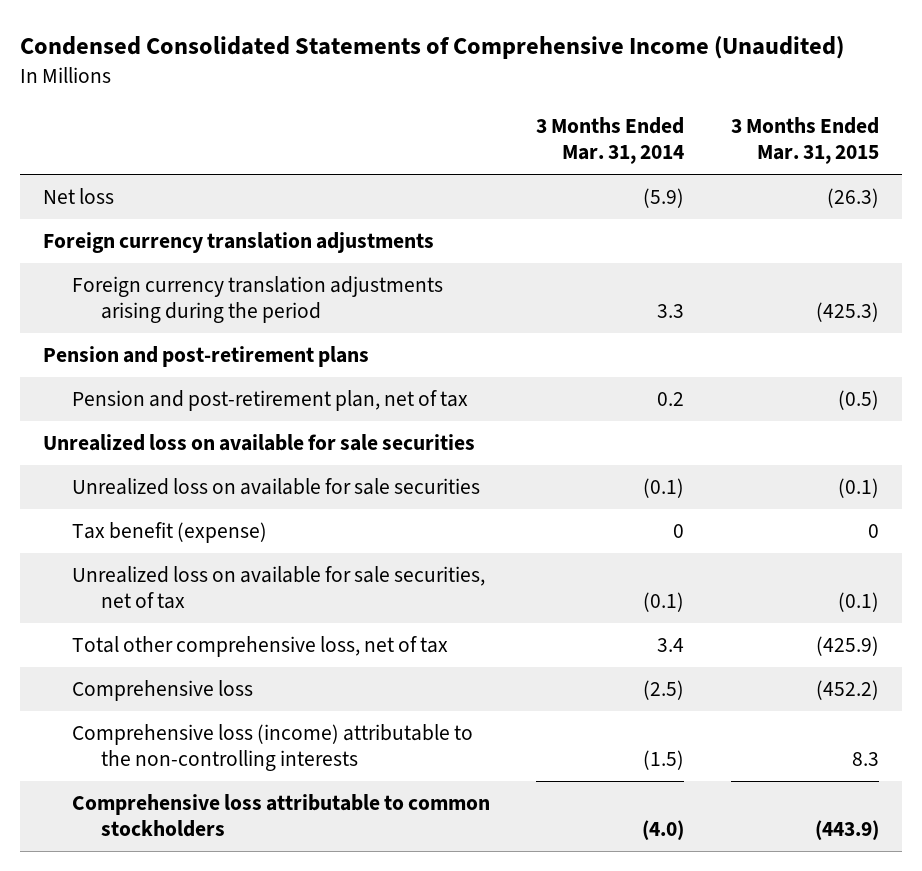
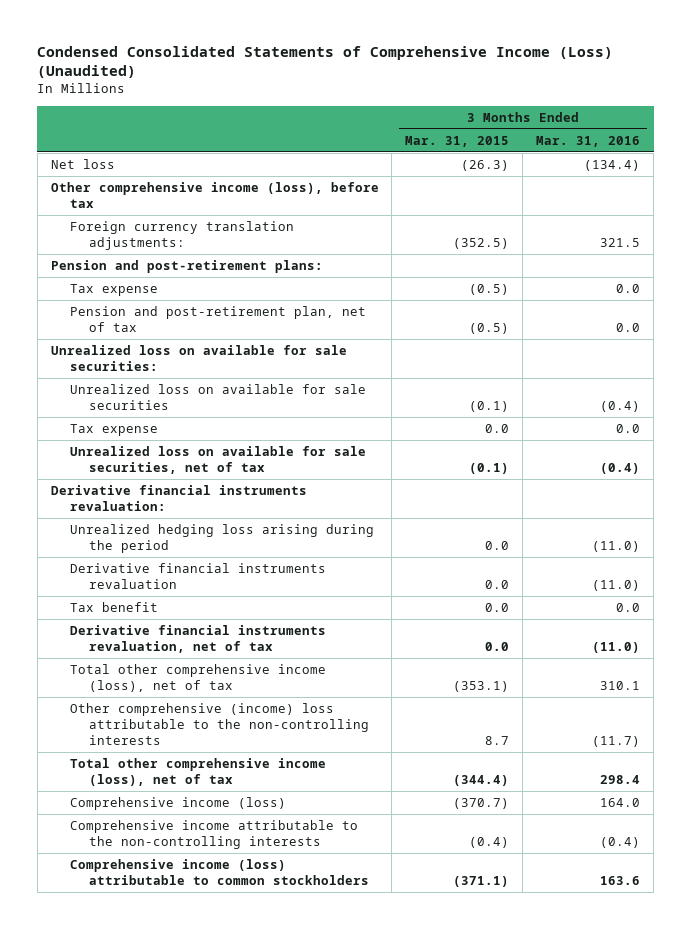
[20,35,845,59] Condensed Consolidated Statements of Comprehensive Income (Unaudited) -> [37,45,614,79] Condensed Consolidated Statements of Comprehensive Income (Loss) (Unaudited)
[536,116,685,165] 3 Months Ended Mar. 31, 2014 -> none
none -> [536,135,641,147] Mar. 31, 2016
[43,231,435,253] Foreign currency translation adjustments -> none
none -> [50,182,379,209] Other comprehensive income (loss), before tax
[72,275,444,324] Foreign currency translation adjustments arising during the period -> [69,221,294,251] Foreign currency translation adjustments:
[815,302,879,323] (425.3) -> [453,238,510,250] (352.5)
[43,345,370,367] Pension and post-retirement plans -> [50,260,323,274] Pension and post-retirement plans:
none -> [69,284,158,297] Tax expense
[43,433,476,451] Unrealized loss on available for sale securities -> [50,345,347,372] Unrealized loss on available for sale securities:
[72,521,268,543] Tax benefit (expense) -> [69,424,158,437] Tax expense
[867,523,879,538] 0 -> [485,424,510,434] 0.0
none -> [50,485,307,512] Derivative financial instruments revaluation:
none -> [69,524,374,554] Unrealized hedging loss arising during the period
none -> [69,563,326,590] Derivative financial instruments revaluation
none -> [69,602,158,613] Tax benefit
none -> [69,625,326,654] Derivative financial instruments revaluation, net of tax
none -> [69,664,326,693] Total other comprehensive income (loss), net of tax
none -> [69,703,369,746] Other comprehensive (income) loss attributable to the non-controlling interests
[72,635,449,657] Total other comprehensive loss, net of tax -> [69,758,326,787] Total other comprehensive income (loss), net of tax
[815,635,879,656] (425.9) -> [453,775,510,787] (344.4)
[72,679,254,701] Comprehensive loss -> [69,797,286,811] Comprehensive income (loss)
[815,679,879,700] (452.2) -> [453,798,510,810] (370.7)
[72,723,474,772] Comprehensive loss (income) attributable to the non-controlling interests -> [69,820,358,850] Comprehensive income attributable to the non-controlling interests
[851,752,879,767] 8.3 -> [469,837,510,849] (0.4)
[72,793,491,838] Comprehensive loss attributable to common stockholders -> [69,859,369,886] Comprehensive income (loss) attributable to common stockholders
[814,820,879,841] (443.9) -> [453,876,510,888] (371.1)

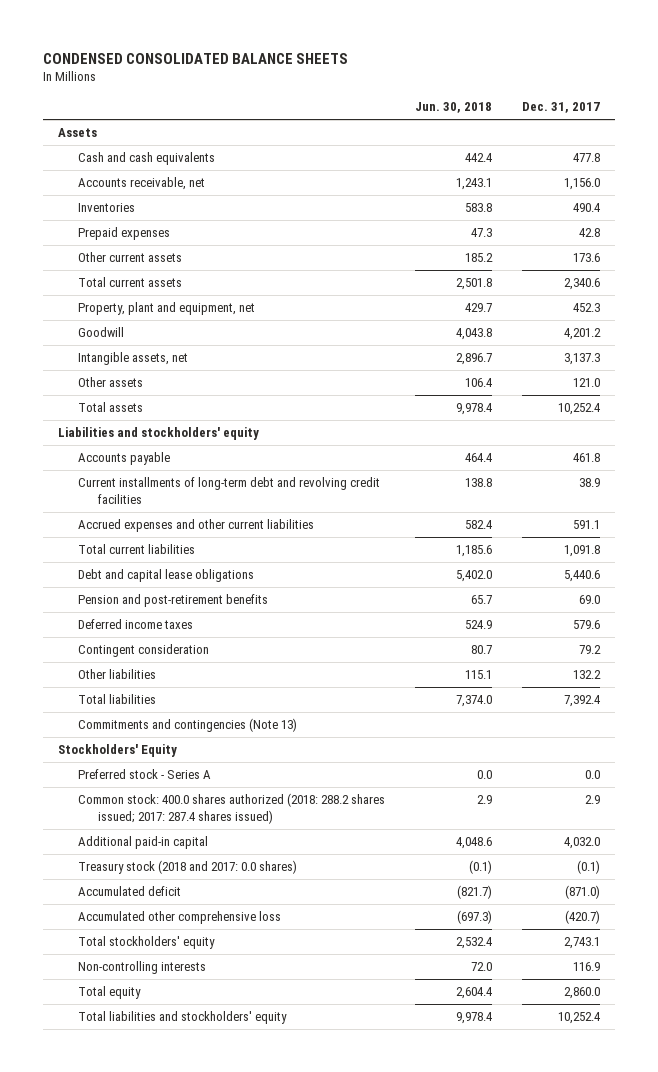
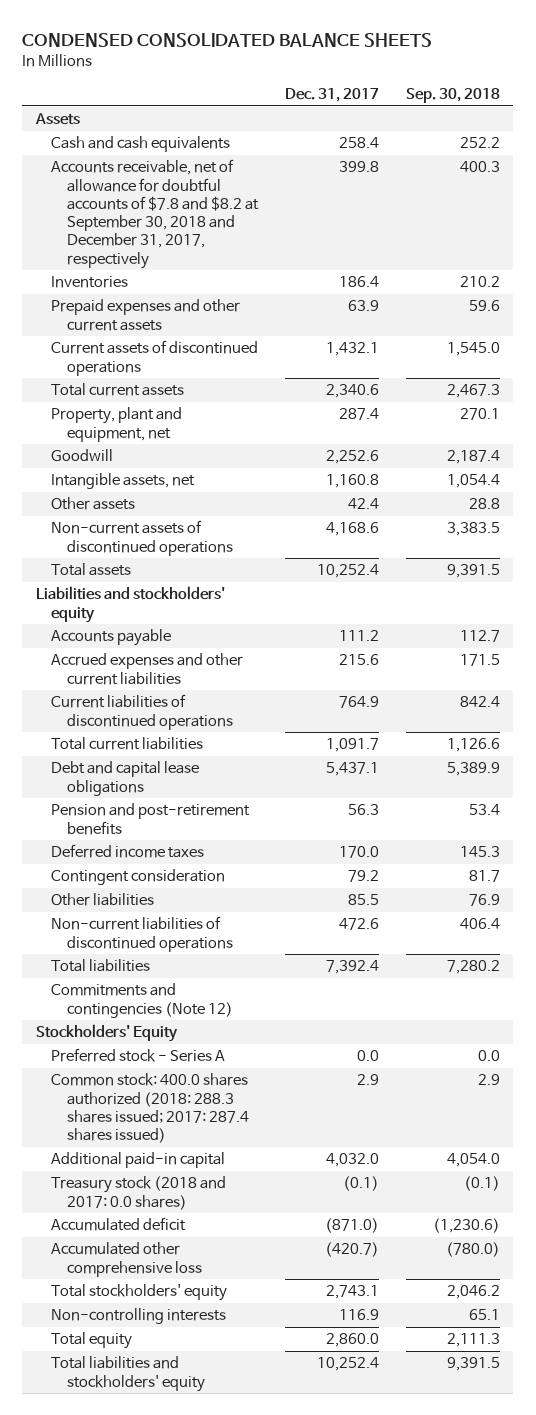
[414,102,492,114] Jun. 30, 2018 -> none
none -> [405,87,500,103] Sep. 30, 2018
[78,177,206,191] Accounts receivable, net -> none
[78,252,183,263] Other current assets -> none
[572,153,600,163] 477.8 -> [339,137,380,149] 258.4
none -> [51,159,260,269] Accounts receivable, net of allowance for doubtful accounts of $7.8 and $8.2 at September 30, 2018 and December 31, 2017, respectively
[572,203,601,213] 490.4 -> [339,276,380,288] 186.4
[78,227,171,241] Prepaid expenses -> [51,299,241,331] Prepaid expenses and other current assets
[578,228,600,238] 42.8 -> [348,300,380,312] 63.9
none -> [51,340,259,376] Current assets of discontinued operations
[572,303,600,313] 452.3 -> [339,408,380,421] 287.4
[563,328,601,341] 4,201.2 -> [326,450,380,465] 2,252.6
[563,353,600,366] 3,137.3 -> [326,474,380,489] 1,160.8
[572,378,600,388] 121.0 -> [348,498,380,510] 42.4
none -> [51,520,234,556] Non-current assets of discontinued operations
[78,477,381,504] Current installments of long-term debt and revolving credit facilities -> none
[572,453,600,463] 461.8 -> [339,630,380,642] 111.2
[572,520,600,530] 591.1 -> [339,654,380,666] 215.6
none -> [51,694,234,730] Current liabilities of discontinued operations
[563,545,600,558] 1,091.8 -> [326,738,380,753] 1,091.7
[563,570,600,583] 5,440.6 -> [326,762,380,777] 5,437.1
[578,595,600,605] 69.0 -> [348,804,380,816] 56.3
[572,620,600,630] 579.6 -> [339,846,380,859] 170.0
[572,670,601,680] 132.2 -> [348,894,380,906] 85.5
none -> [51,916,234,952] Non-current liabilities of discontinued operations
[78,718,298,733] Commitments and contingencies (Note 13) -> [51,983,234,1018] Commitments and contingencies (Note 12)
[78,793,386,824] Common stock: 400.0 shares authorized (2018: 288.2 shares issued; 2017: 287.4 shares issued) -> [51,1073,250,1144] Common stock: 400.0 shares authorized (2018: 288.3 shares issued; 2017: 287.4 shares issued)

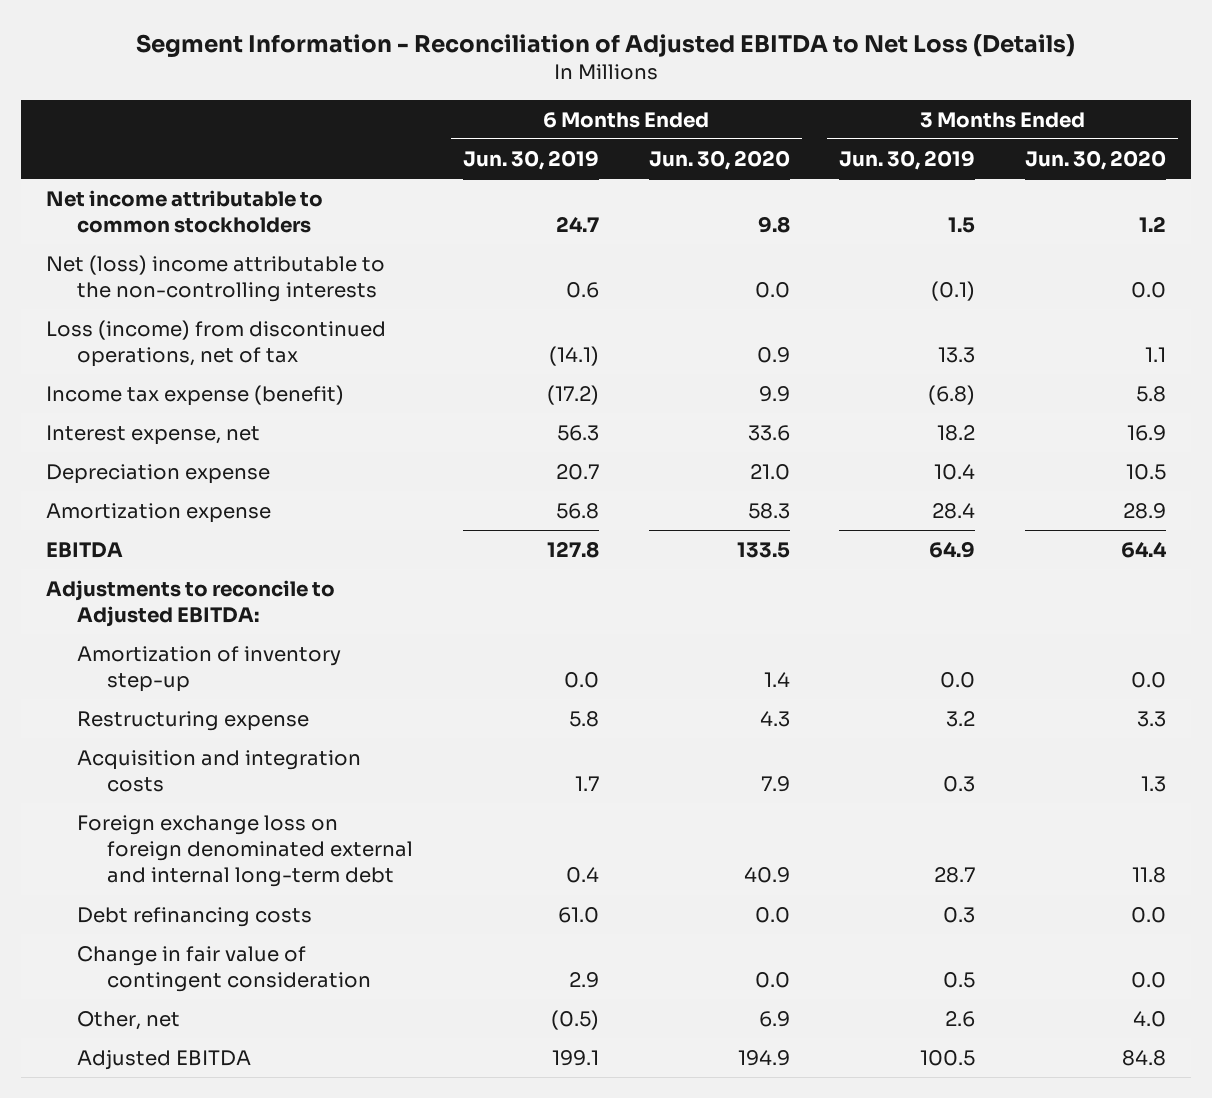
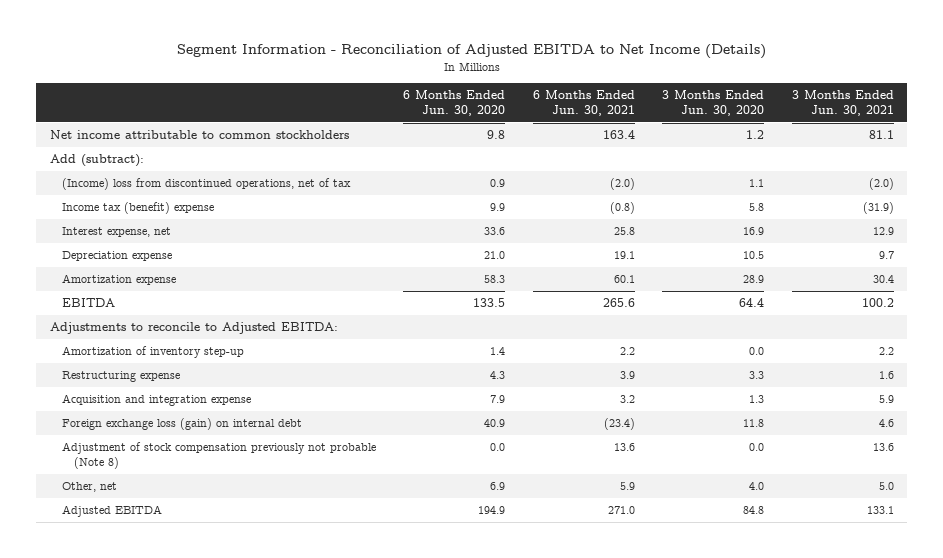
[135,34,1075,59] Segment Information - Reconciliation of Adjusted EBITDA to Net Loss (Details) -> [176,44,766,60] Segment Information - Reconciliation of Adjusted EBITDA to Net Income (Details)
[463,149,600,170] Jun. 30, 2019 -> none
[839,149,976,170] Jun. 30, 2019 -> none
none -> [532,89,635,116] 6 Months Ended Jun. 30, 2021
none -> [791,89,894,116] 3 Months Ended Jun. 30, 2021
[45,255,385,303] Net (loss) income attributable to the non-controlling interests -> none
none -> [49,153,144,167] Add (subtract):
[45,320,386,368] Loss (income) from discontinued operations, net of tax -> [61,177,351,190] (Income) loss from discontinued operations, net of tax
[45,385,344,407] Income tax expense (benefit) -> [61,201,214,214] Income tax (benefit) expense
[76,907,312,928] Debt refinancing costs -> none
[76,946,372,993] Change in fair value of contingent consideration -> none
[76,750,361,793] Acquisition and integration costs -> [61,393,251,406] Acquisition and integration expense
[76,815,414,888] Foreign exchange loss on foreign denominated external and internal long-term debt -> [61,417,302,430] Foreign exchange loss (gain) on internal debt
none -> [61,441,376,470] Adjustment of stock compensation previously not probable (Note 8)

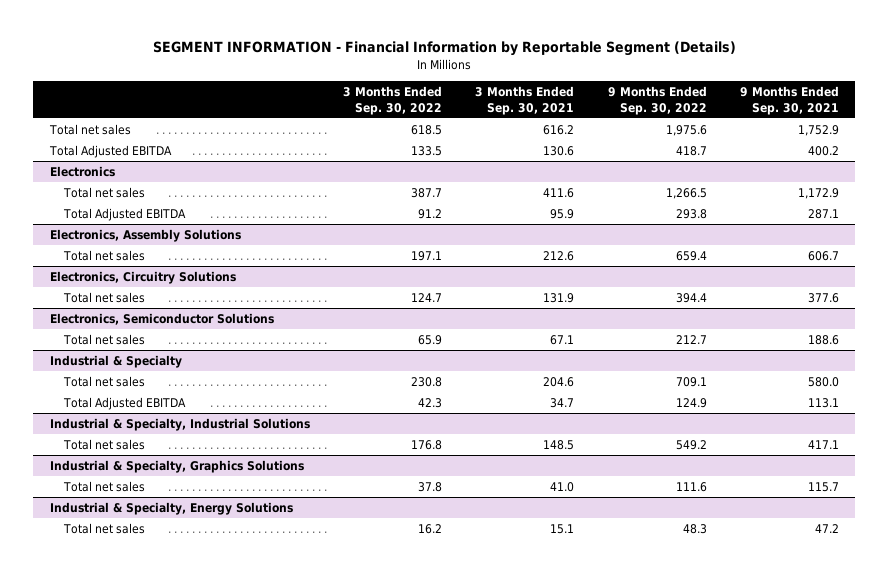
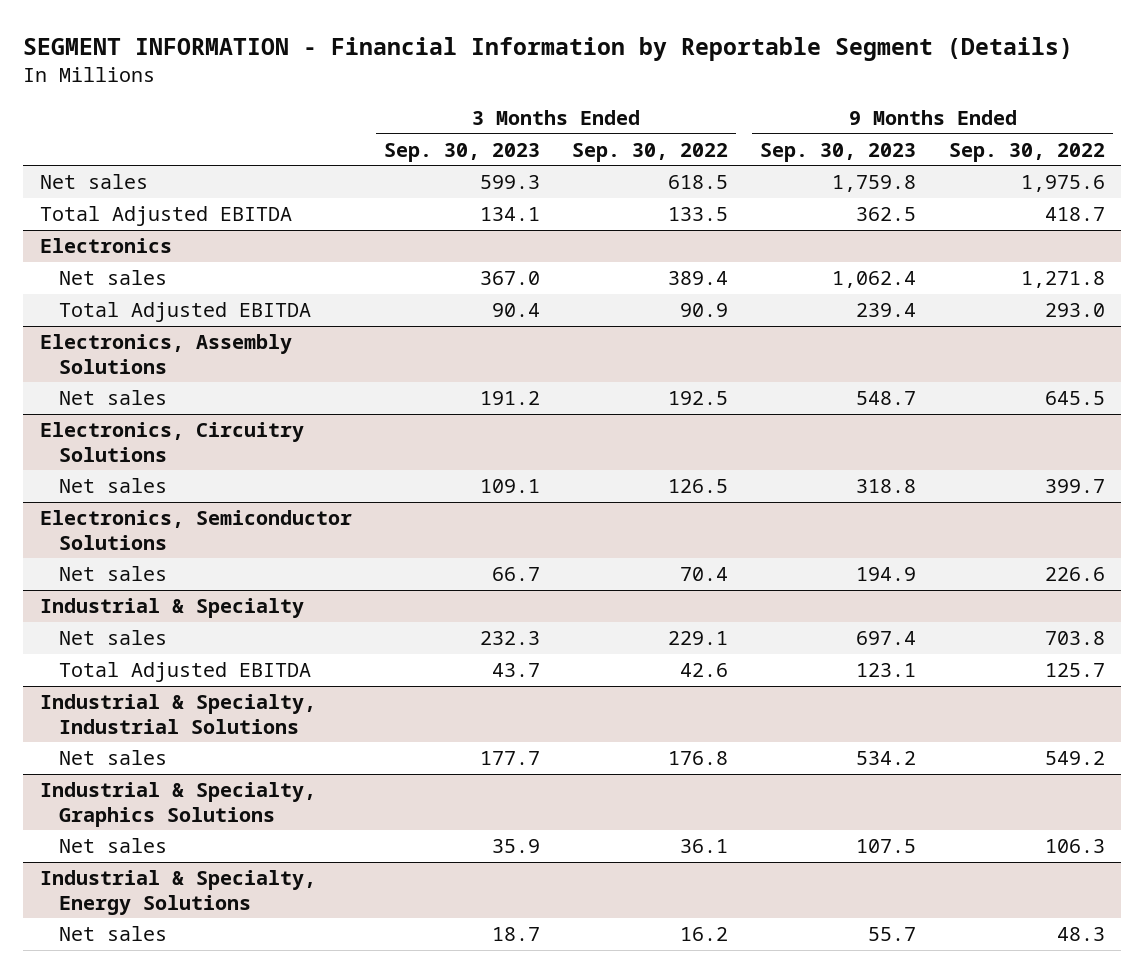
[475,85,575,115] 3 Months Ended Sep. 30, 2021 -> none
[739,85,839,115] 9 Months Ended Sep. 30, 2021 -> none
none -> [383,142,540,162] Sep. 30, 2023
none -> [760,142,917,162] Sep. 30, 2023
[48,123,131,135] Total net sales -> [39,174,148,190] Net sales
[63,186,146,198] Total net sales -> [58,270,167,286] Net sales
[411,187,443,198] 387.7 -> [668,271,729,286] 389.4
[665,187,707,199] 1,266.5 -> [1020,271,1105,289] 1,271.8
[418,208,443,219] 91.2 -> [680,303,729,318] 90.9
[675,208,707,219] 293.8 -> [1044,303,1105,318] 293.0
[63,249,146,261] Total net sales -> [58,390,167,406] Net sales
[411,250,443,261] 197.1 -> [668,391,729,406] 192.5
[675,250,707,261] 659.4 -> [1044,391,1105,406] 645.5
[63,291,146,303] Total net sales -> [58,478,167,494] Net sales
[411,292,443,302] 124.7 -> [668,479,729,494] 126.5
[675,292,707,303] 394.4 -> [1044,479,1105,494] 399.7
[63,333,146,345] Total net sales -> [58,566,167,582] Net sales
[418,334,443,345] 65.9 -> [680,567,729,582] 70.4
[675,334,707,344] 212.7 -> [1044,567,1105,582] 226.6
[63,375,146,387] Total net sales -> [58,630,167,646] Net sales
[411,376,443,387] 230.8 -> [668,631,729,646] 229.1
[675,376,707,387] 709.1 -> [1044,631,1105,646] 703.8
[418,397,443,408] 42.3 -> [680,663,729,678] 42.6
[675,397,707,408] 124.9 -> [1044,663,1105,678] 125.7
[63,438,146,450] Total net sales -> [58,750,167,766] Net sales
[63,480,146,492] Total net sales -> [58,838,167,854] Net sales
[418,481,443,492] 37.8 -> [680,839,729,854] 36.1
[675,481,707,492] 111.6 -> [1044,839,1105,854] 106.3
[63,522,146,534] Total net sales -> [58,926,167,942] Net sales

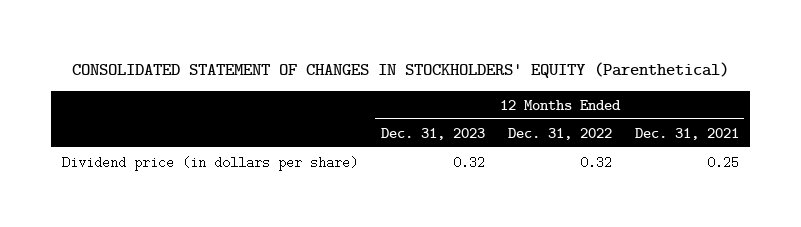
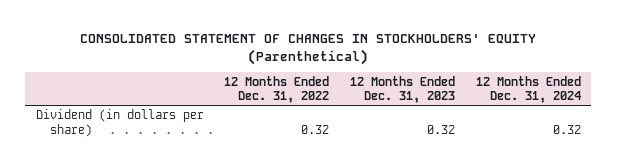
[634,127,739,140] Dec. 31, 2021 -> none
none -> [475,75,581,103] 12 Months Ended Dec. 31, 2024
[62,155,359,171] Dividend price (in dollars per share) -> [35,109,204,137] Dividend (in dollars per share)

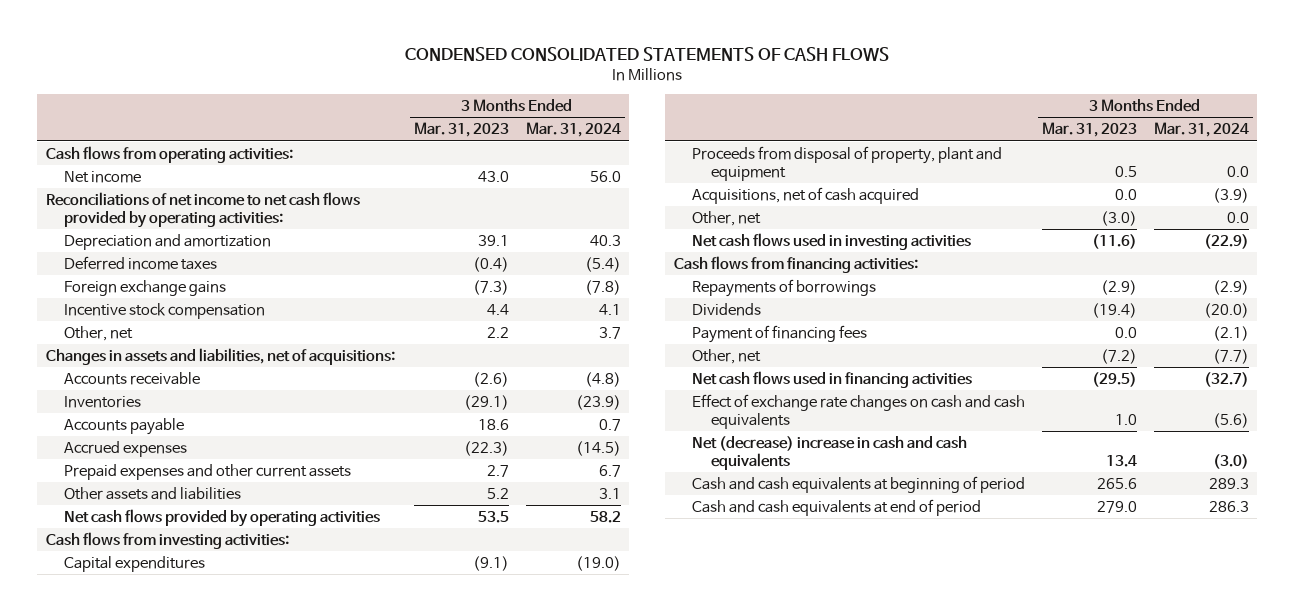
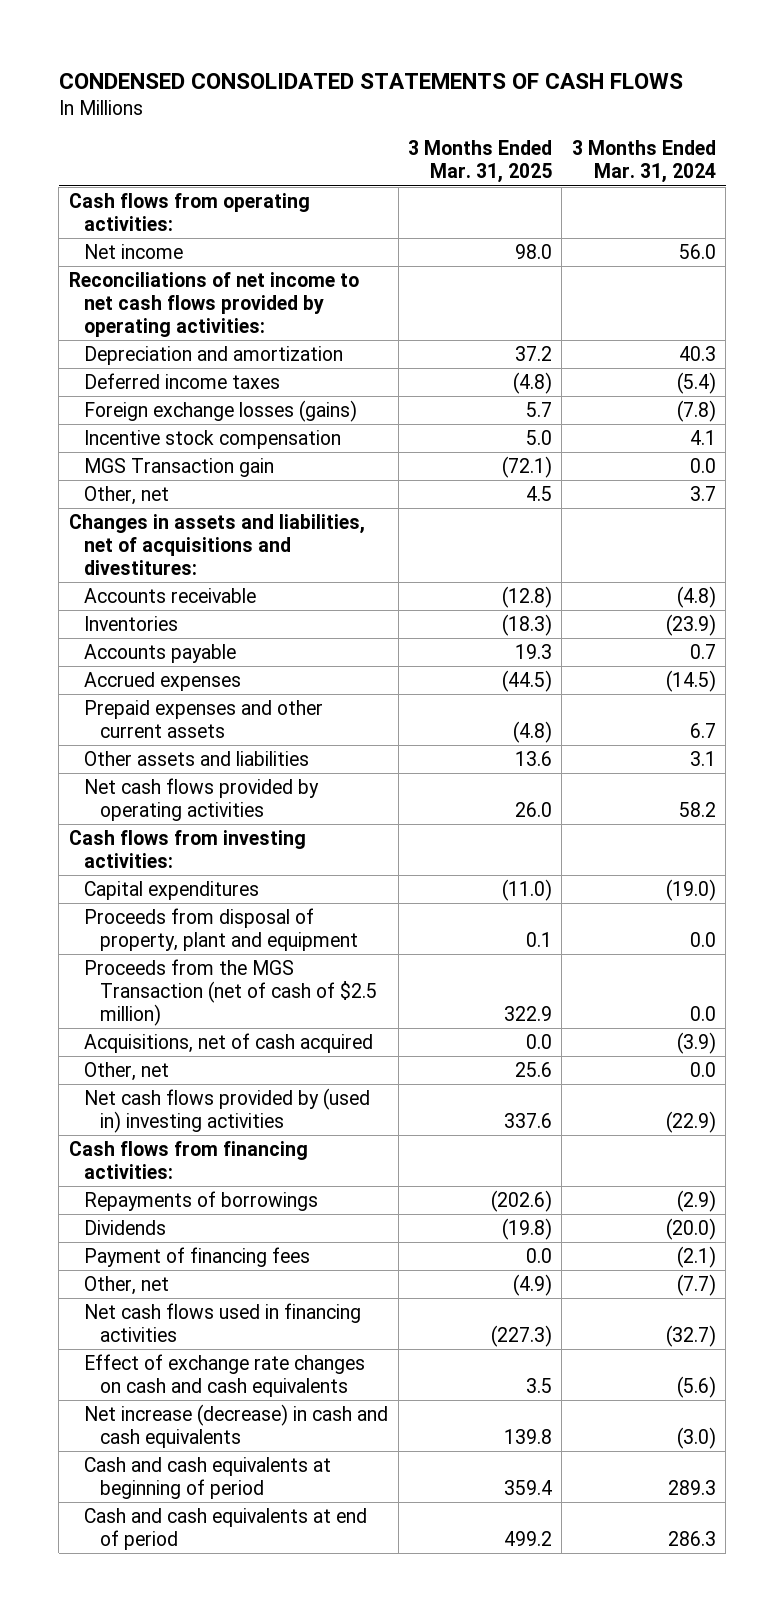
[413,122,509,138] Mar. 31, 2023 -> none
none -> [407,140,552,184] 3 Months Ended Mar. 31, 2025
[64,279,227,296] Foreign exchange gains -> [84,399,358,422] Foreign exchange losses (gains)
none -> [84,457,275,477] MGS Transaction gain
[45,347,395,365] Changes in assets and liabilities, net of acquisitions: -> [68,513,365,576] Changes in assets and liabilities, net of acquisitions and divestitures:
none -> [84,958,377,1027] Proceeds from the MGS Transaction (net of cash of $2.5 million)
[692,232,972,250] Net cash flows used in investing activities -> [84,1087,371,1134] Net cash flows provided by (used in) investing activities
[692,435,968,470] Net (decrease) increase in cash and cash equivalents -> [84,1403,389,1449] Net increase (decrease) in cash and cash equivalents

